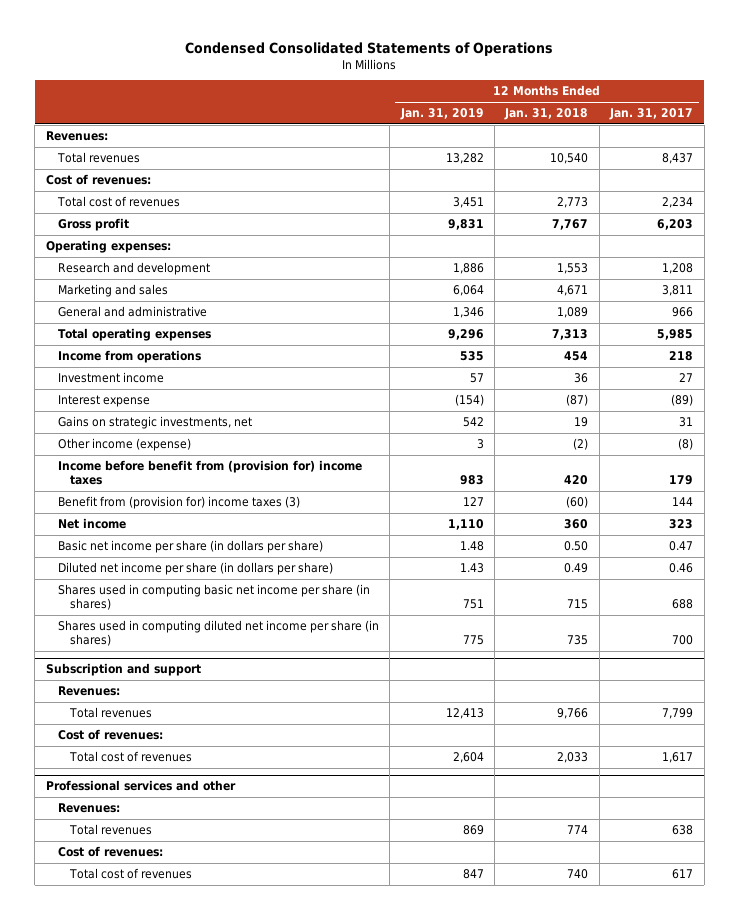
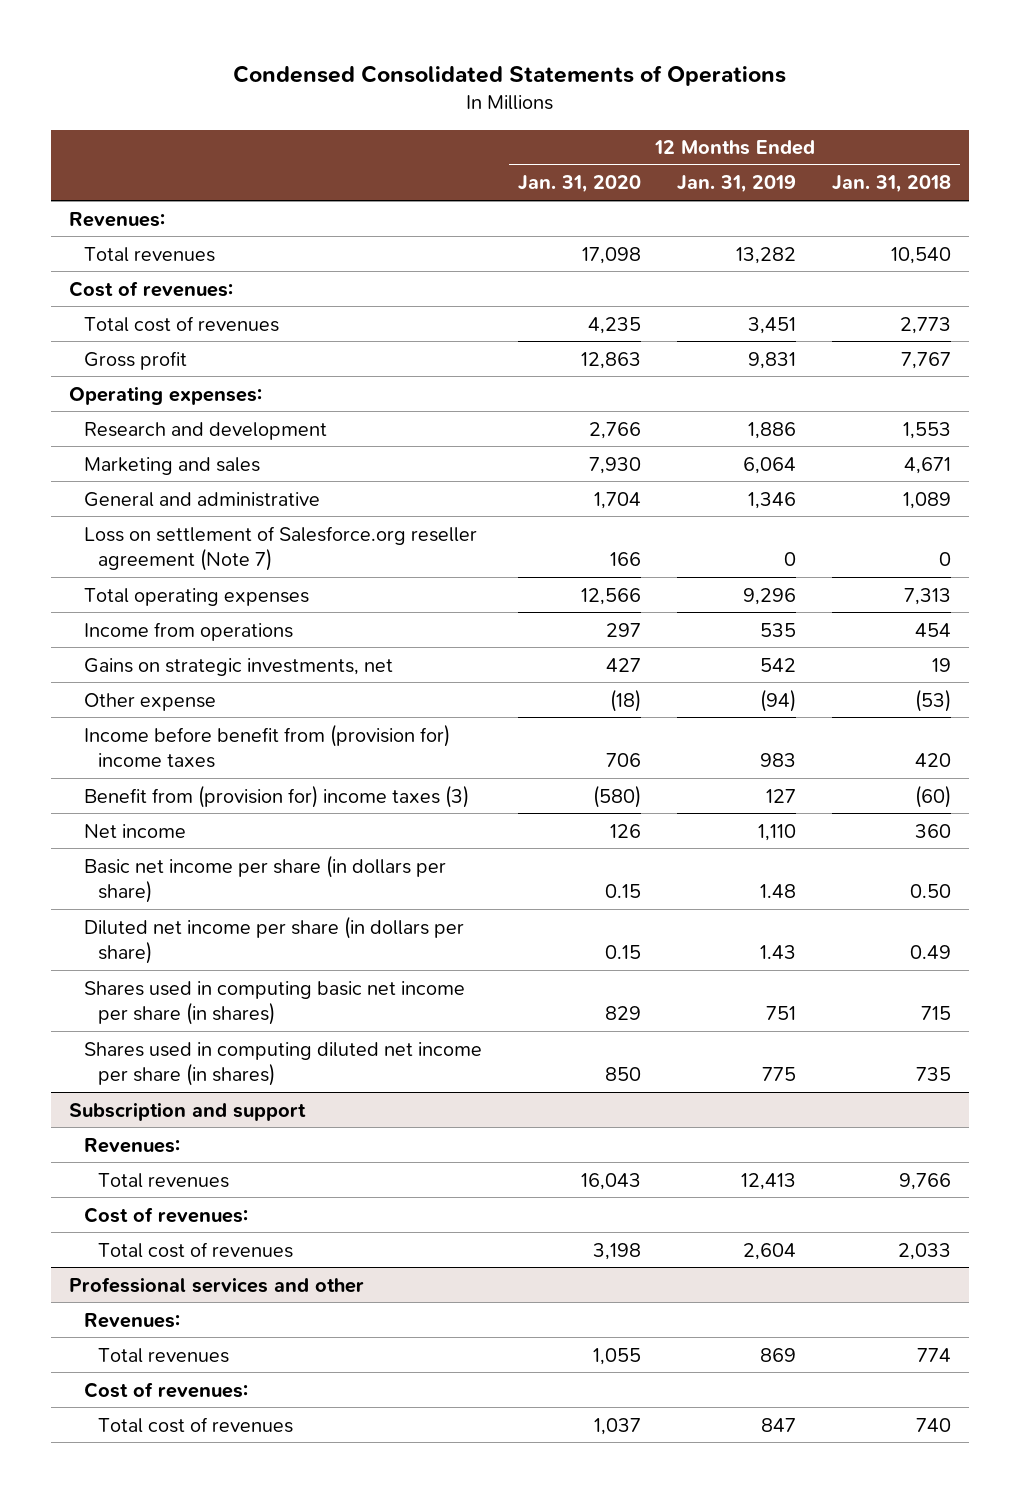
[609,108,694,121] Jan. 31, 2017 -> none
none -> [517,175,641,194] Jan. 31, 2020
none -> [83,525,477,572] Loss on settlement of Salesforce.org reseller agreement (Note 7)
[57,372,164,384] Investment income -> none
[57,395,150,408] Interest expense -> none
[57,438,191,452] Other income (expense) -> [83,692,216,711] Other expense
[476,439,484,450] 3 -> [760,688,797,712] (94)
[573,438,589,451] (2) -> [915,688,952,712] (53)

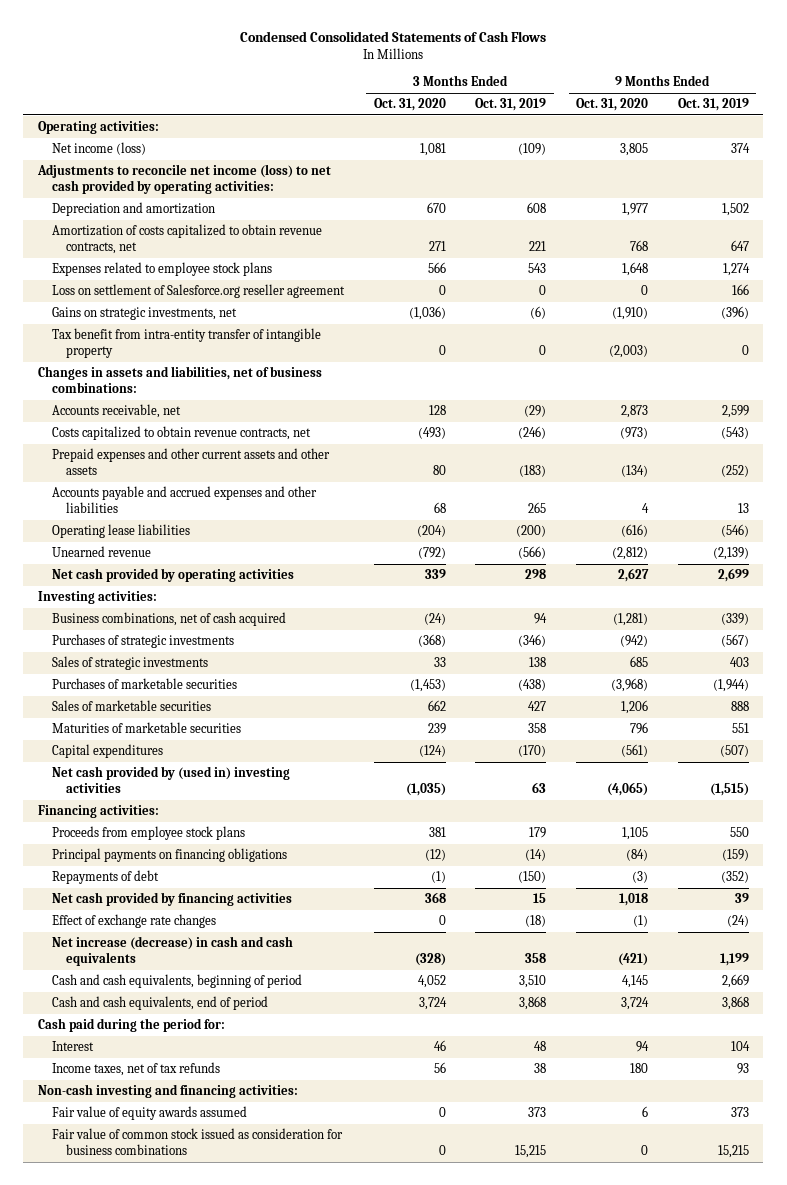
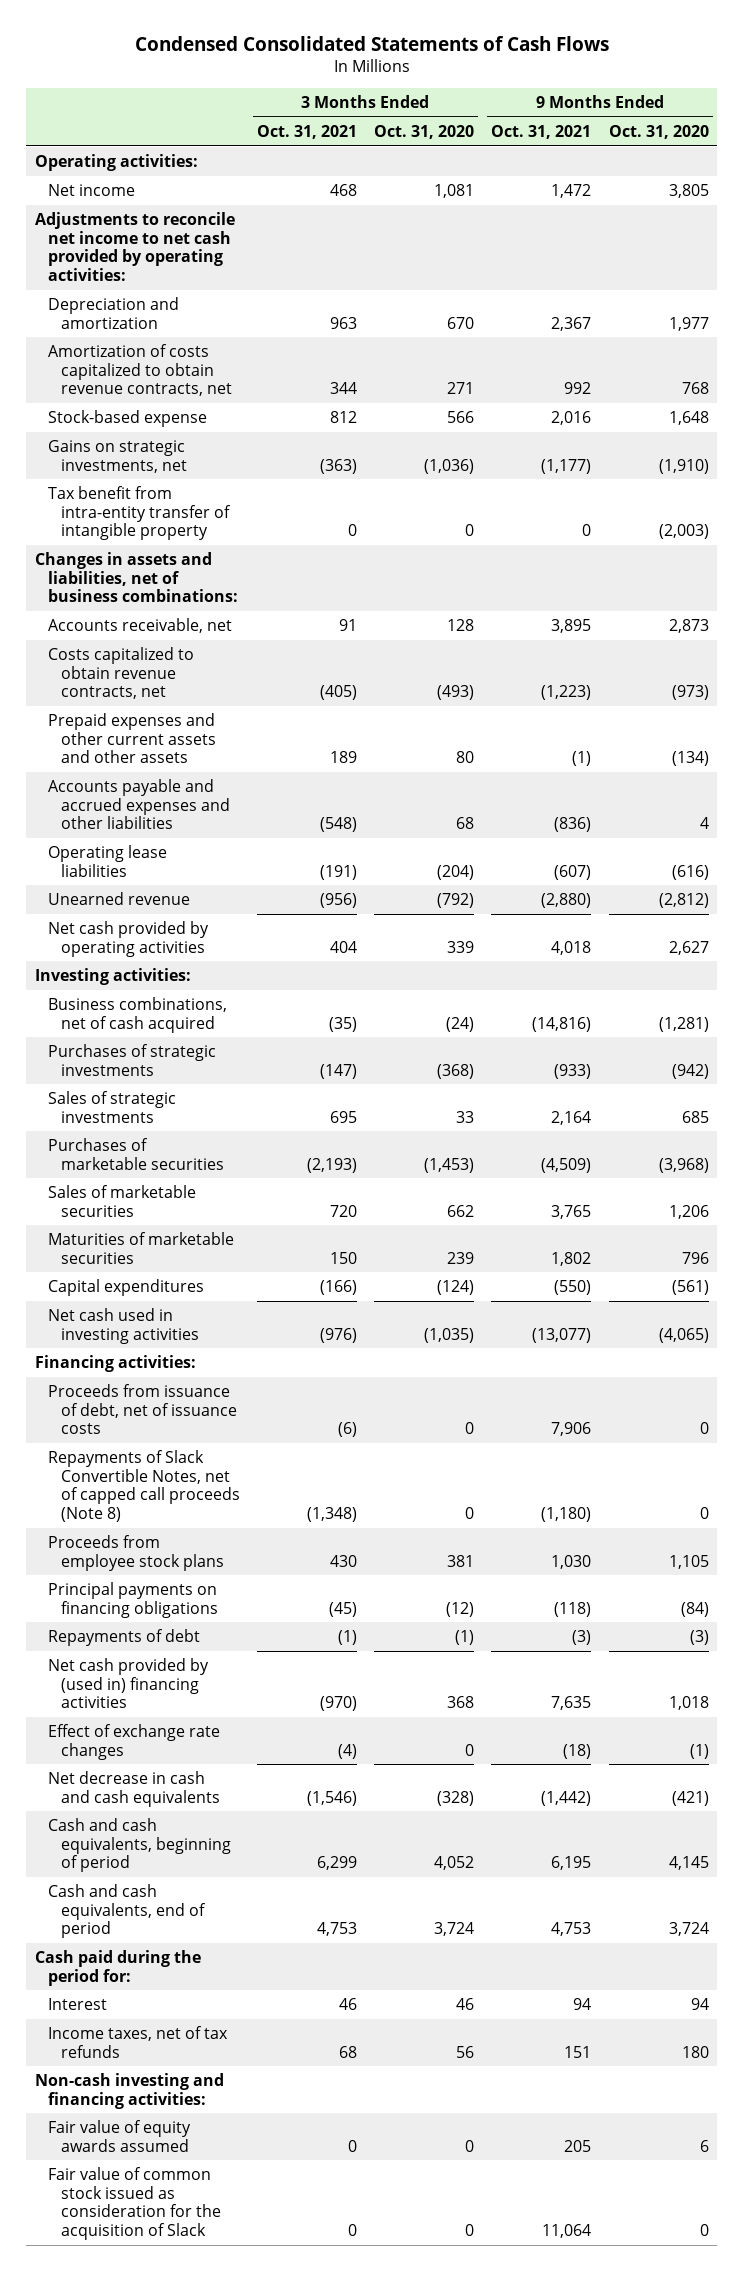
[475,98,547,112] Oct. 31, 2019 -> none
[677,98,749,112] Oct. 31, 2019 -> none
none -> [256,124,357,139] Oct. 31, 2021
none -> [491,124,592,139] Oct. 31, 2021
[52,141,147,155] Net income (loss) -> [47,183,135,196] Net income
[36,163,331,195] Adjustments to reconcile net income (loss) to net cash provided by operating activities: -> [34,211,235,282] Adjustments to reconcile net income to net cash provided by operating activities:
[52,283,346,298] Loss on settlement of Salesforce.org reseller agreement -> none
[52,261,273,276] Expenses related to employee stock plans -> [47,409,207,427] Stock-based expense
[52,765,291,794] Net cash provided by (used in) investing activities -> [47,1307,199,1344] Net cash used in investing activities
none -> [47,1383,237,1435] Proceeds from issuance of debt, net of issuance costs
none -> [47,1449,240,1523] Repayments of Slack Convertible Notes, net of capped call proceeds (Note 8)
[52,891,293,906] Net cash provided by financing activities -> [47,1657,209,1709] Net cash provided by (used in) financing activities
[52,935,294,967] Net increase (decrease) in cash and cash equivalents -> [47,1770,220,1807] Net decrease in cash and cash equivalents
[52,1127,344,1156] Fair value of common stock issued as consideration for business combinations -> [47,2166,221,2241] Fair value of common stock issued as consideration for the acquisition of Slack

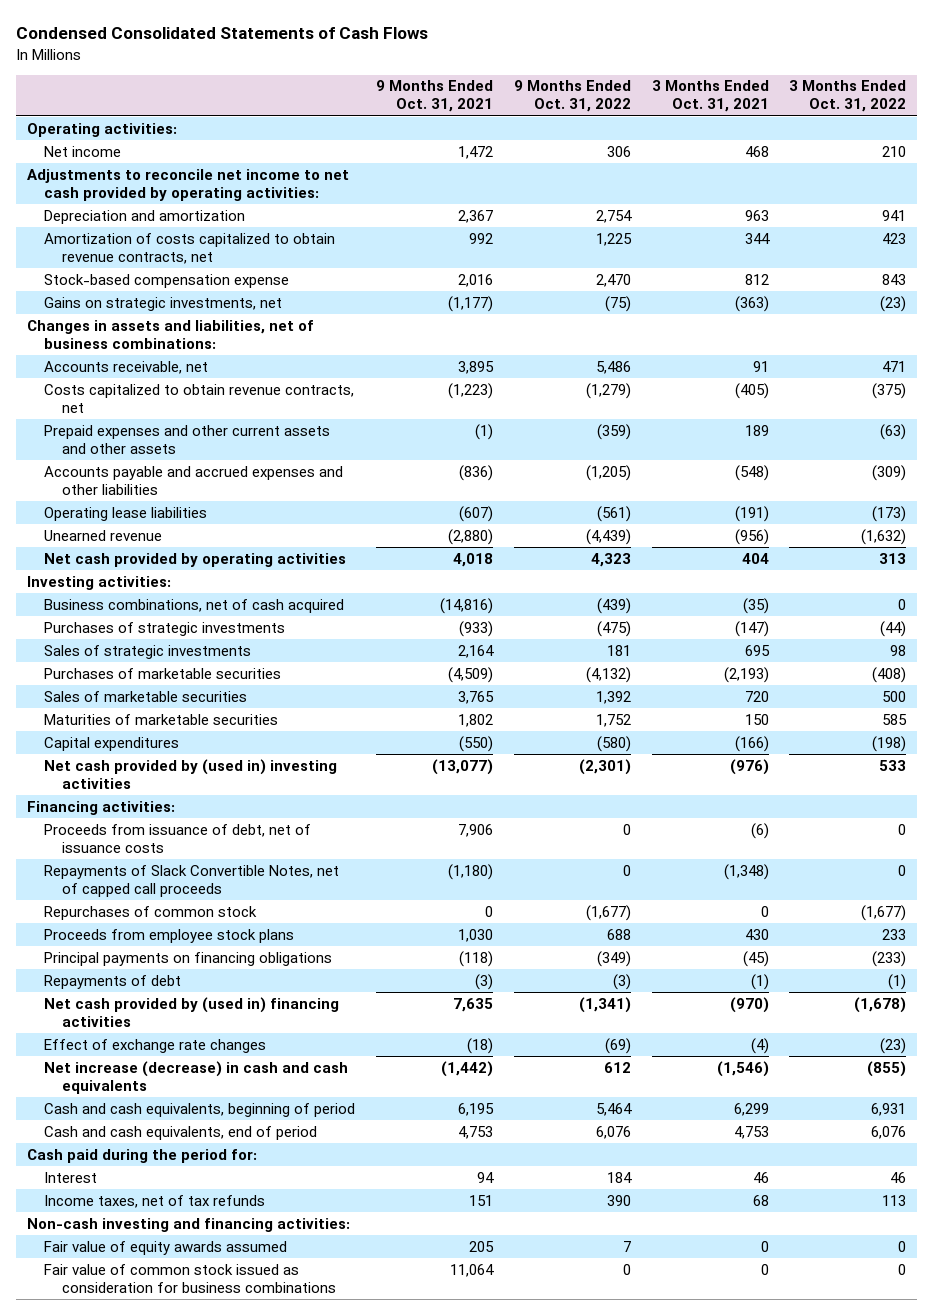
[374,124,475,139] Oct. 31, 2020 -> none
[608,124,709,139] Oct. 31, 2020 -> none
none -> [513,80,631,113] 9 Months Ended Oct. 31, 2022
none -> [789,80,907,113] 3 Months Ended Oct. 31, 2022
[47,409,207,427] Stock-based expense -> [44,273,290,288] Stock-based compensation expense
[47,485,231,541] Tax benefit from intra-entity transfer of intangible property -> none
[47,1307,199,1344] Net cash used in investing activities -> [44,758,338,789] Net cash provided by (used in) investing activities
[47,1449,240,1523] Repayments of Slack Convertible Notes, net of capped call proceeds (Note 8) -> [44,864,340,897] Repayments of Slack Convertible Notes, net of capped call proceeds
none -> [44,905,258,920] Repurchases of common stock
[47,1770,220,1807] Net decrease in cash and cash equivalents -> [44,1060,349,1094] Net increase (decrease) in cash and cash equivalents
[47,2166,221,2241] Fair value of common stock issued as consideration for the acquisition of Slack -> [44,1263,337,1293] Fair value of common stock issued as consideration for business combinations

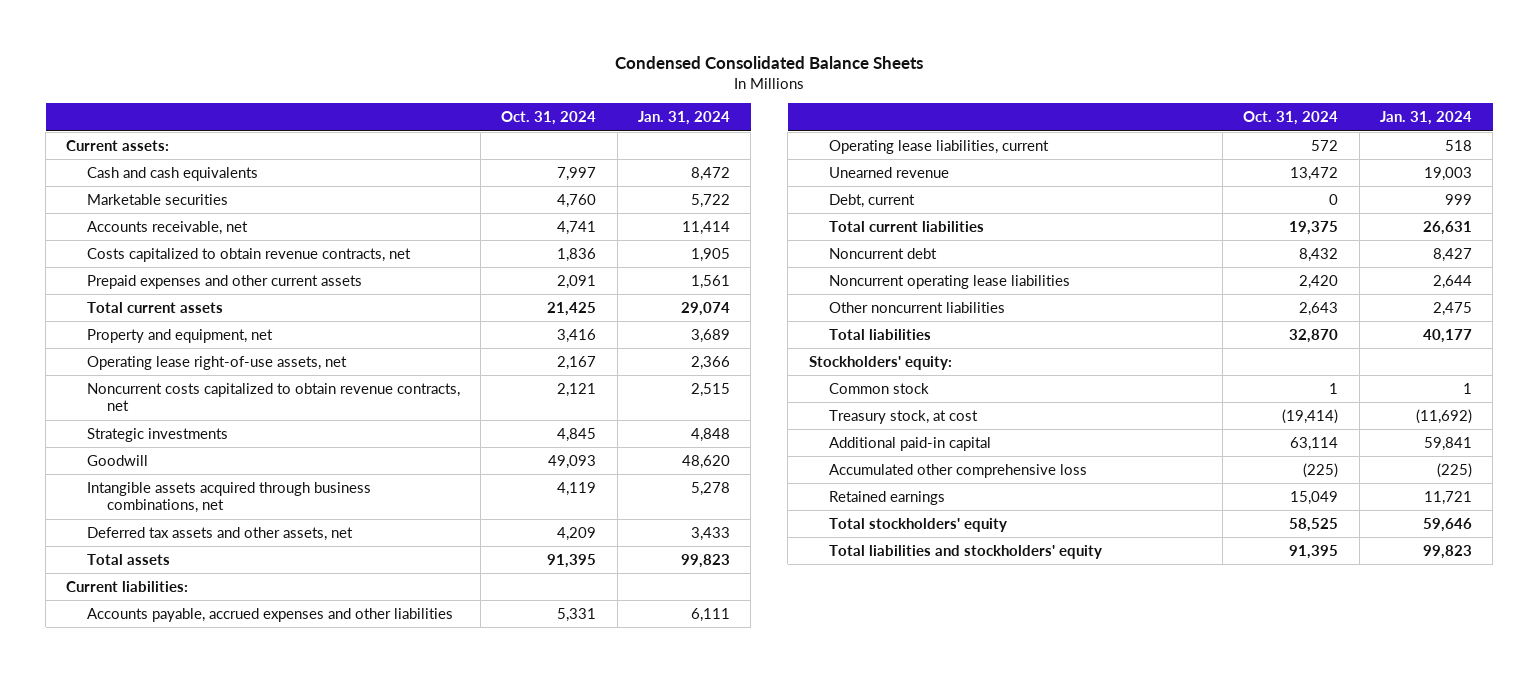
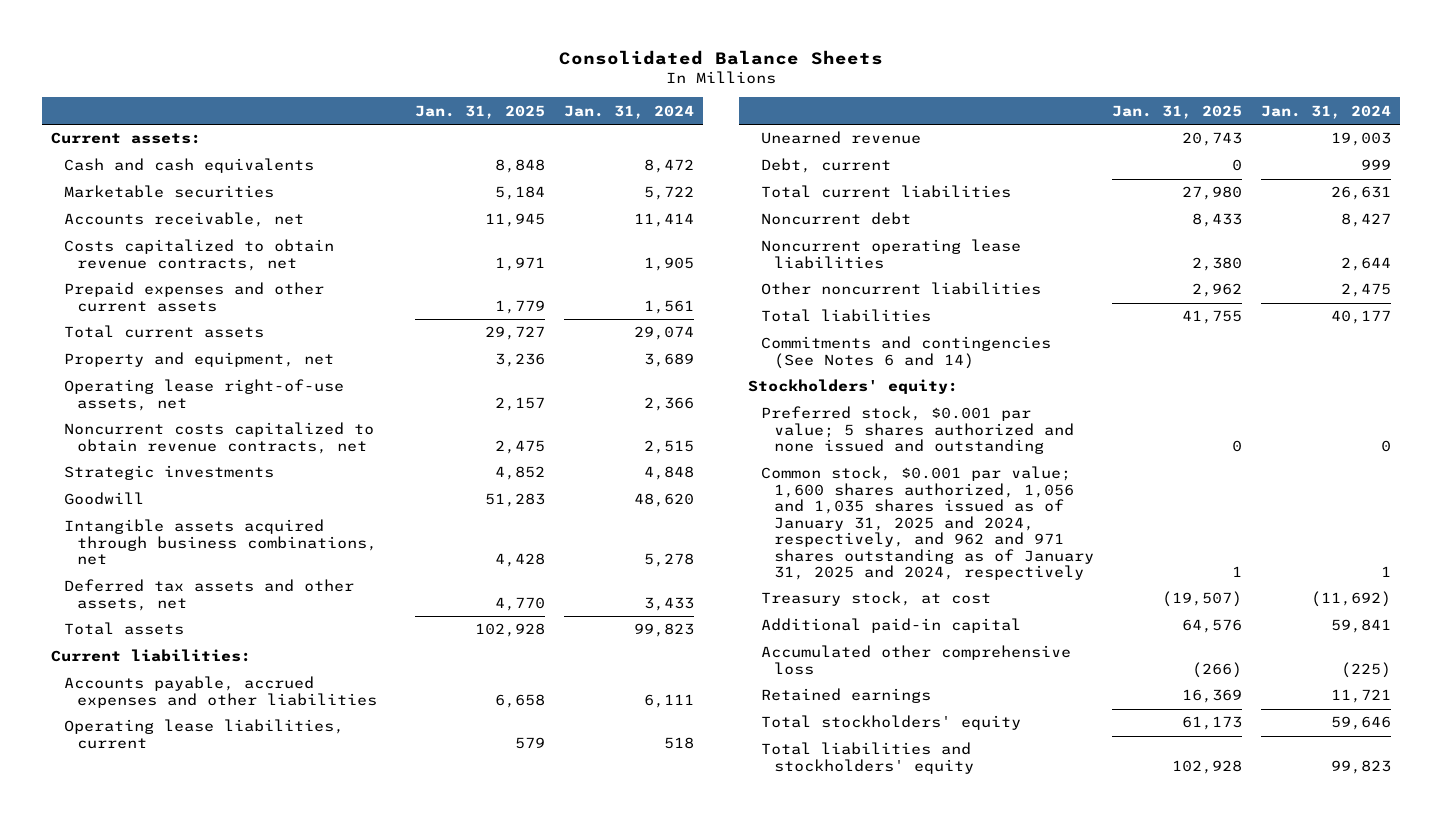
[615,55,924,69] Condensed Consolidated Balance Sheets -> [558,49,883,65] Consolidated Balance Sheets
[501,111,597,126] Oct. 31, 2024 -> none
none -> [415,104,546,119] Jan. 31, 2025
none -> [760,336,1051,369] Commitments and contingencies (See Notes 6 and 14)
none -> [760,406,1074,455] Preferred stock, $0.001 par value; 5 shares authorized and none issued and outstanding
[828,382,929,394] Common stock -> [760,466,1094,580] Common stock, $0.001 par value; 1,600 shares authorized, 1,056 and 1,035 shares issued as of January 31, 2025 and 2024, respectively, and 962 and 971 shares outstanding as of January 31, 2025 and 2024, respectively

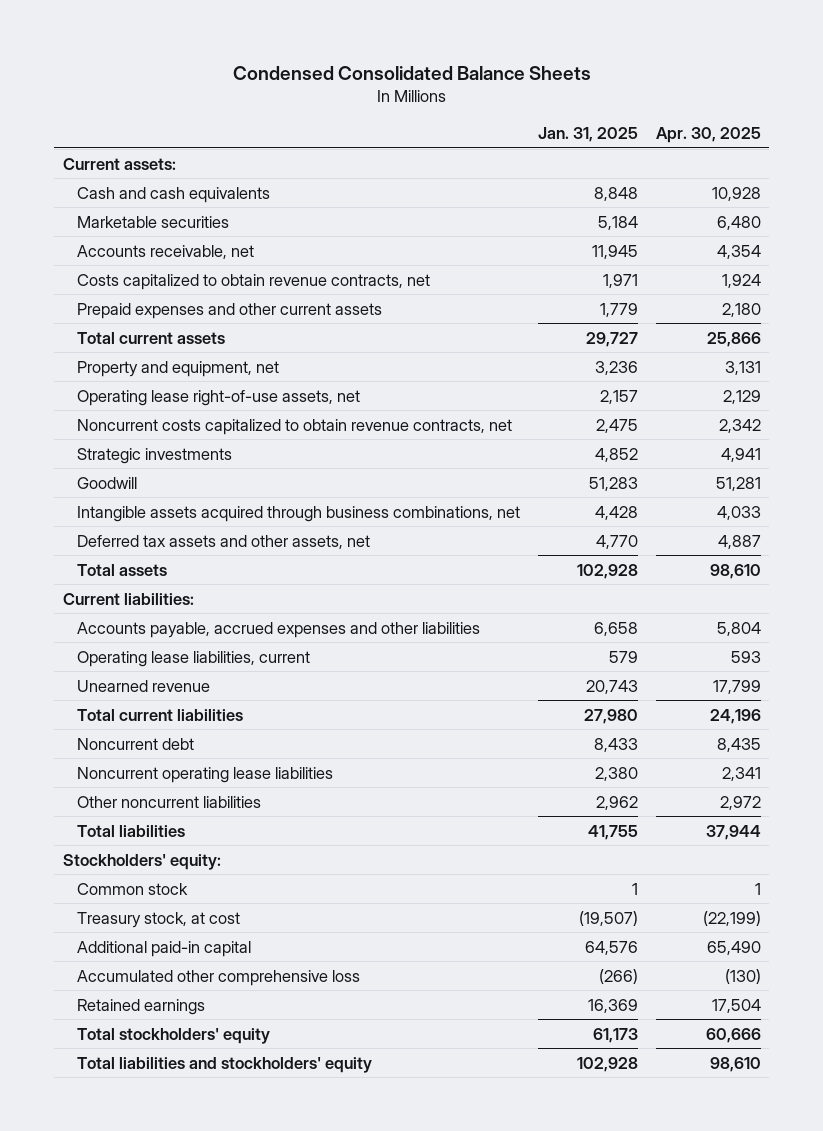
[558,49,883,65] Consolidated Balance Sheets -> [232,65,591,80] Condensed Consolidated Balance Sheets
[563,104,694,119] Jan. 31, 2024 -> none
none -> [655,126,761,143] Apr. 30, 2025
[760,158,891,174] Debt, current -> none
[760,336,1051,369] Commitments and contingencies (See Notes 6 and 14) -> none
[760,406,1074,455] Preferred stock, $0.001 par value; 5 shares authorized and none issued and outstanding -> none
[760,466,1094,580] Common stock, $0.001 par value; 1,600 shares authorized, 1,056 and 1,035 shares issued as of January 31, 2025 and 2024, respectively, and 962 and 971 shares outstanding as of January 31, 2025 and 2024, respectively -> [76,882,188,895] Common stock

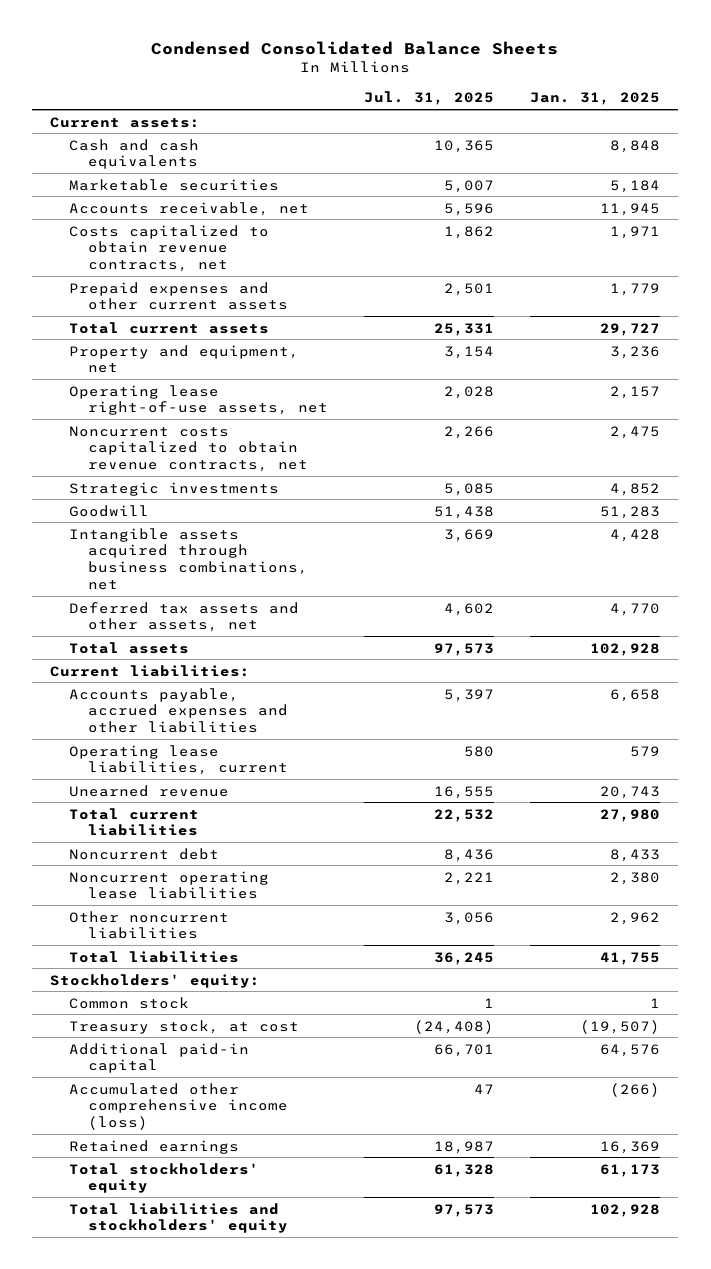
[655,126,761,143] Apr. 30, 2025 -> none
none -> [364,91,495,106] Jul. 31, 2025
[76,969,360,986] Accumulated other comprehensive loss -> [69,1082,289,1131] Accumulated other comprehensive income (loss)

